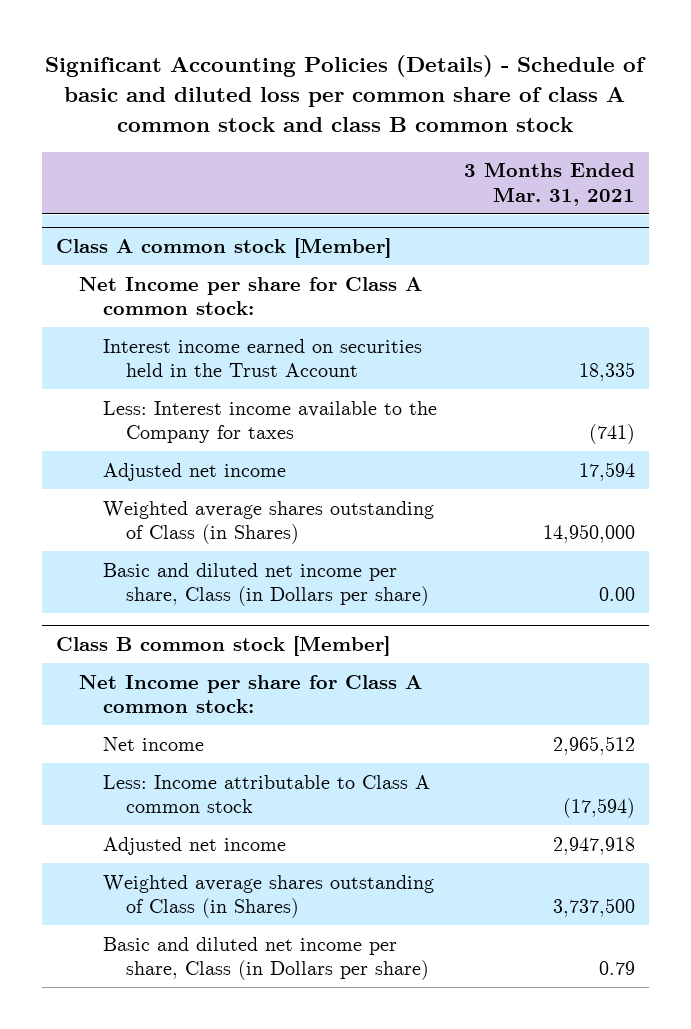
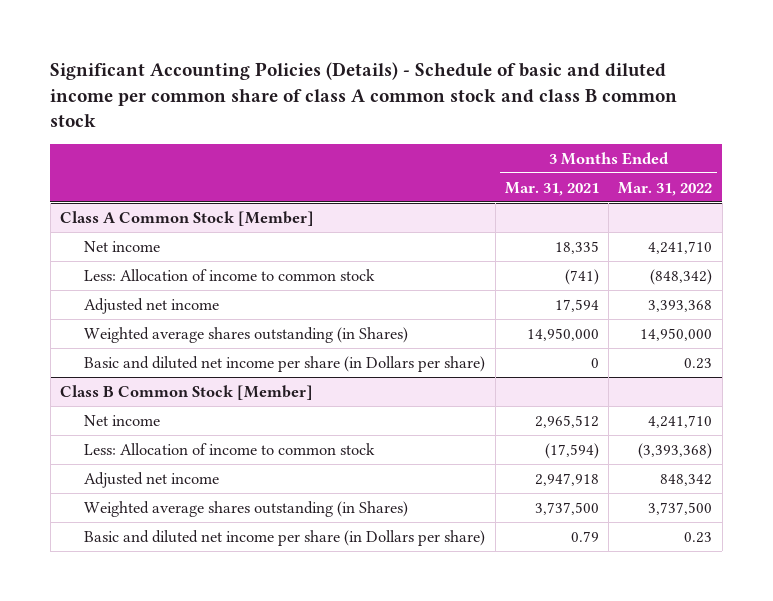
[45,55,647,133] Significant Accounting Policies (Details) - Schedule of basic and diluted loss per common share of class A common stock and class B common stock -> [50,62,678,128] Significant Accounting Policies (Details) - Schedule of basic and diluted income per common share of class A common stock and class B common stock
none -> [618,181,713,196] Mar. 31, 2022
[79,276,423,315] Net Income per share for Class A common stock: -> none
[55,237,391,258] Class A common stock [Member] -> [60,210,315,226] Class A Common Stock [Member]
[102,338,422,377] Interest income earned on securities held in the Trust Account -> [84,240,161,252] Net income
[102,400,437,443] Less: Interest income available to the Company for taxes -> [84,268,376,281] Less: Allocation of income to common stock
[79,674,423,713] Net Income per share for Class A common stock: -> none
[102,500,434,544] Weighted average shares outstanding of Class (in Shares) -> [84,326,409,343] Weighted average shares outstanding (in Shares)
[102,562,430,606] Basic and diluted net income per share, Class (in Dollars per share) -> [84,355,486,372] Basic and diluted net income per share (in Dollars per share)
[598,586,635,601] 0.00 -> [590,357,599,368] 0
[55,635,390,656] Class B common stock [Member] -> [60,384,314,400] Class B Common Stock [Member]
[102,774,430,813] Less: Income attributable to Class A common stock -> [84,442,376,455] Less: Allocation of income to common stock
[102,874,434,918] Weighted average shares outstanding of Class (in Shares) -> [84,500,409,517] Weighted average shares outstanding (in Shares)
[102,936,430,980] Basic and diluted net income per share, Class (in Dollars per share) -> [84,529,486,546] Basic and diluted net income per share (in Dollars per share)

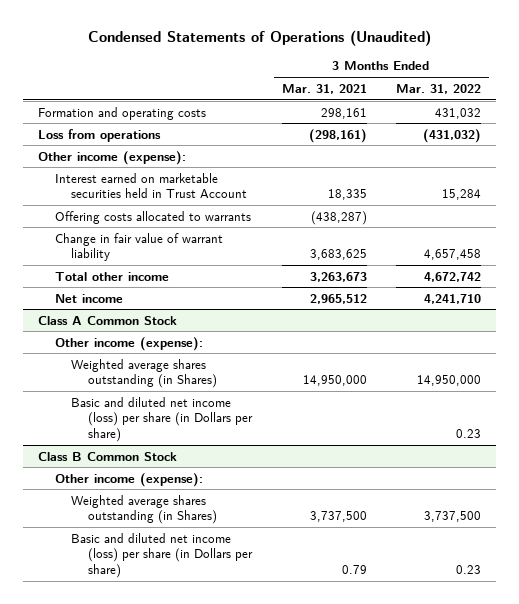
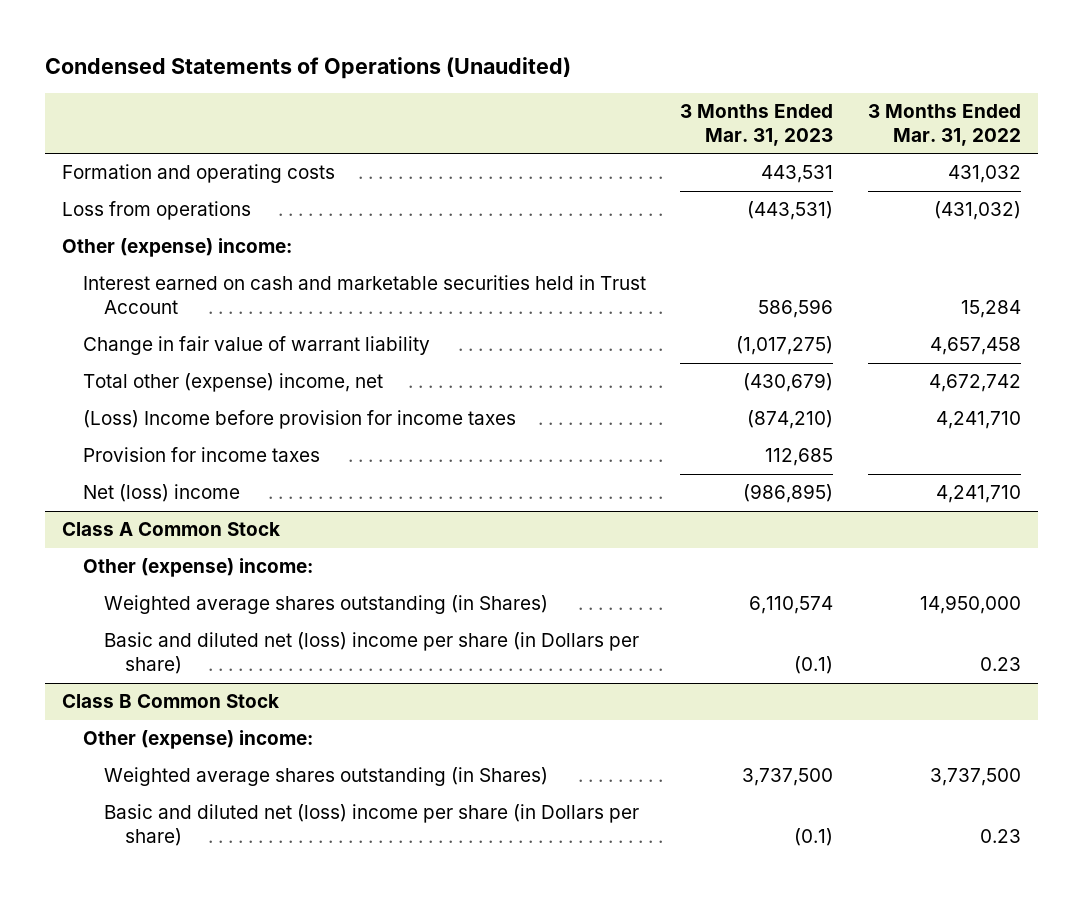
[281,83,367,94] Mar. 31, 2021 -> none
none -> [680,103,834,147] 3 Months Ended Mar. 31, 2023
[54,210,251,224] Offering costs allocated to warrants -> none
[37,150,186,165] Other income (expense): -> [61,238,292,258] Other (expense) income:
[54,172,248,199] Interest earned on marketable securities held in Trust Account -> [82,275,646,315] Interest earned on cash and marketable securities held in Trust Account
[54,271,169,281] Total other income -> [82,373,383,393] Total other (expense) income, net
none -> [82,410,516,430] (Loss) Income before provision for income taxes
none -> [82,447,320,463] Provision for income taxes
[54,293,123,303] Net income -> [82,484,240,503] Net (loss) income
[54,336,203,351] Other income (expense): -> [82,558,313,578] Other (expense) income:
[71,396,253,442] Basic and diluted net income (loss) per share (in Dollars per share) -> [103,632,639,675] Basic and diluted net (loss) income per share (in Dollars per share)
[54,472,203,487] Other income (expense): -> [82,730,313,750] Other (expense) income:
[71,532,253,578] Basic and diluted net income (loss) per share (in Dollars per share) -> [103,804,639,847] Basic and diluted net (loss) income per share (in Dollars per share)

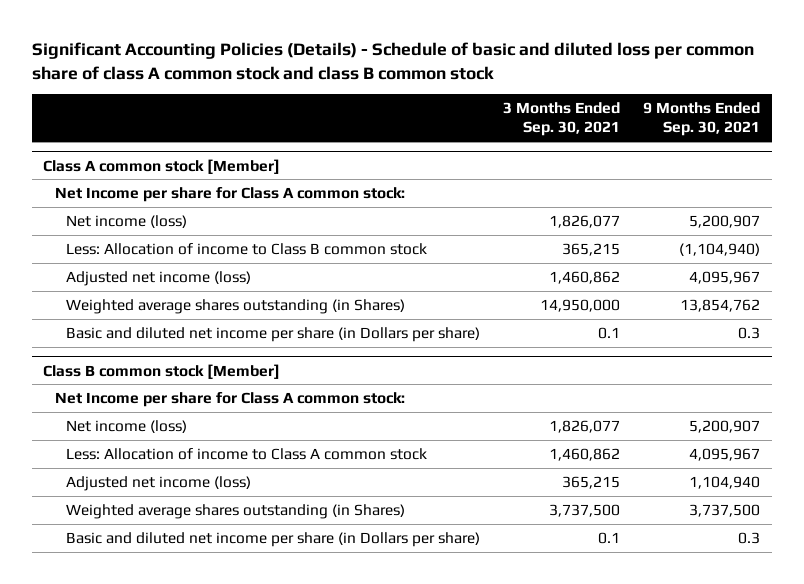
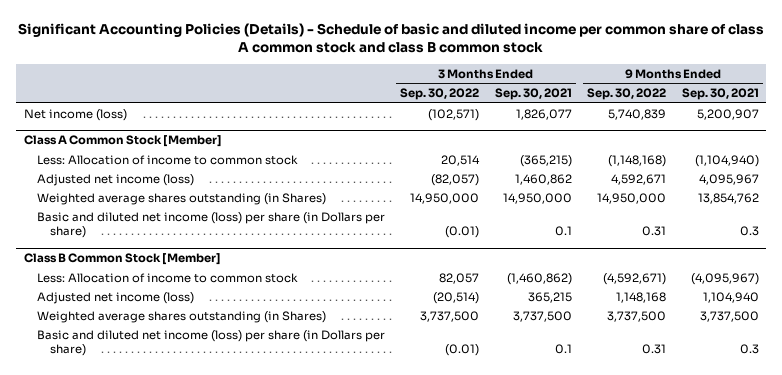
[31,42,754,80] Significant Accounting Policies (Details) - Schedule of basic and diluted loss per common share of class A common stock and class B common stock -> [18,23,765,54] Significant Accounting Policies (Details) - Schedule of basic and diluted income per common share of class A common stock and class B common stock
none -> [400,88,480,101] Sep. 30, 2022
none -> [587,88,667,101] Sep. 30, 2022
[43,158,281,174] Class A common stock [Member] -> none
[54,186,405,202] Net Income per share for Class A common stock: -> none
none -> [23,135,222,148] Class A Common Stock [Member]
[66,242,428,255] Less: Allocation of income to Class B common stock -> [36,154,298,165] Less: Allocation of income to common stock
[562,242,621,256] 365,215 -> [519,154,572,167] (365,215)
[54,391,405,407] Net Income per share for Class A common stock: -> none
[66,419,188,433] Net income (loss) -> none
[66,326,481,342] Basic and diluted net income per share (in Dollars per share) -> [36,211,385,239] Basic and diluted net income (loss) per share (in Dollars per share)
[43,363,281,379] Class B common stock [Member] -> [23,253,221,266] Class B Common Stock [Member]
[66,447,428,460] Less: Allocation of income to Class A common stock -> [36,272,298,283] Less: Allocation of income to common stock
[549,447,621,461] 1,460,862 -> [506,272,572,285] (1,460,862)
[689,447,761,461] 4,095,967 -> [690,272,759,285] (4,095,967)
[66,531,481,547] Basic and diluted net income per share (in Dollars per share) -> [36,329,385,357] Basic and diluted net income (loss) per share (in Dollars per share)

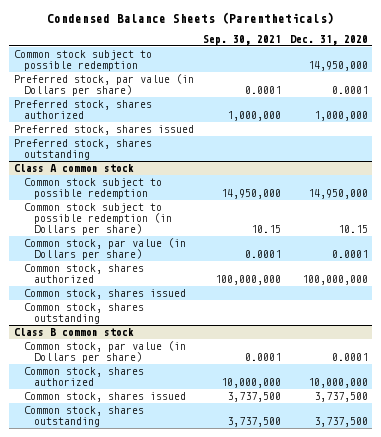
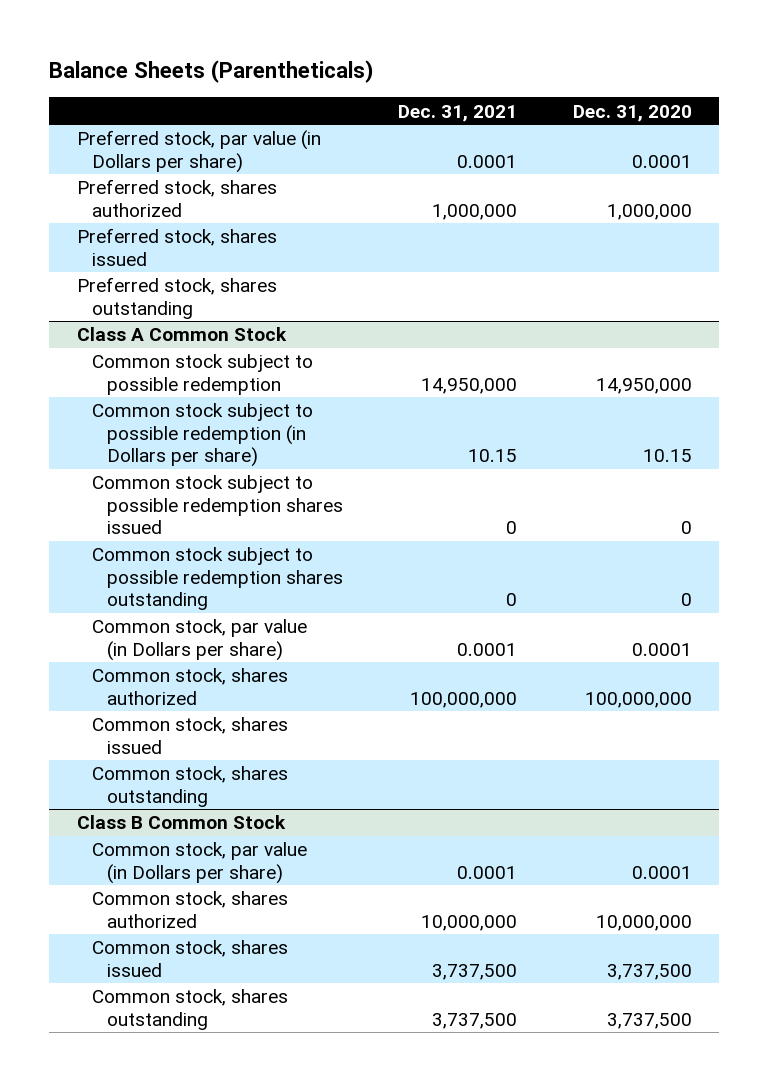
[46,11,334,24] Condensed Balance Sheets (Parentheticals) -> [48,60,374,84] Balance Sheets (Parentheticals)
[202,34,281,45] Sep. 30, 2021 -> none
none -> [398,104,518,122] Dec. 31, 2021
[13,50,152,72] Common stock subject to possible redemption -> none
[13,164,134,173] Class A common stock -> [76,327,287,342] Class A Common Stock
none -> [91,475,343,534] Common stock subject to possible redemption shares issued
none -> [91,547,343,610] Common stock subject to possible redemption shares outstanding
[13,328,134,337] Class B common stock -> [76,815,286,830] Class B Common Stock

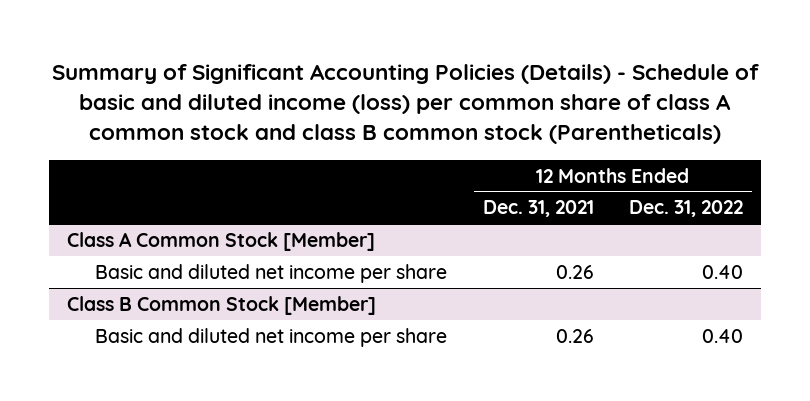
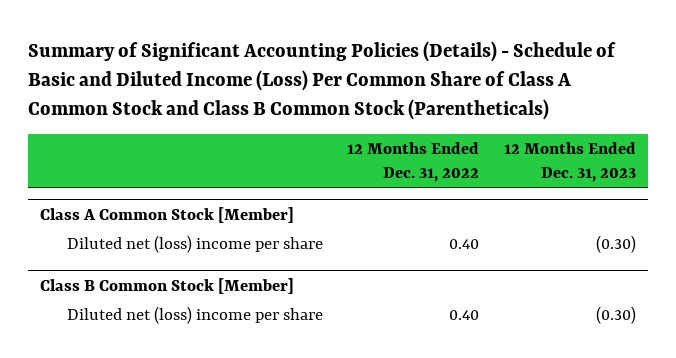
[51,63,759,145] Summary of Significant Accounting Policies (Details) - Schedule of basic and diluted income (loss) per common share of class A common stock and class B common stock (Parentheticals) -> [28,41,617,121] Summary of Significant Accounting Policies (Details) - Schedule of Basic and Diluted Income (Loss) Per Common Share of Class A Common Stock and Class B Common Stock (Parentheticals)
[482,200,594,218] Dec. 31, 2021 -> none
none -> [503,142,636,182] 12 Months Ended Dec. 31, 2023
[95,263,448,283] Basic and diluted net income per share -> [66,235,323,254] Diluted net (loss) income per share
[95,327,448,347] Basic and diluted net income per share -> [66,306,323,325] Diluted net (loss) income per share

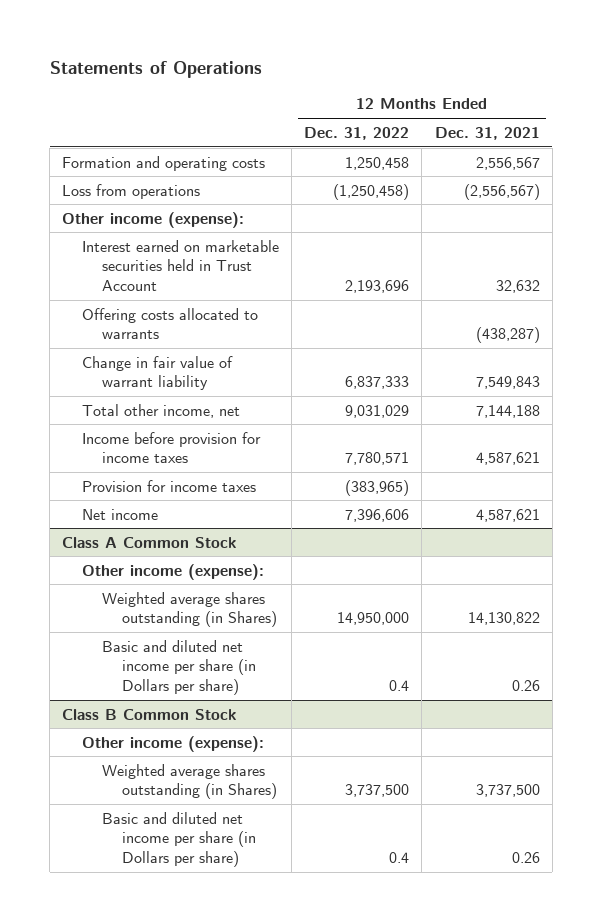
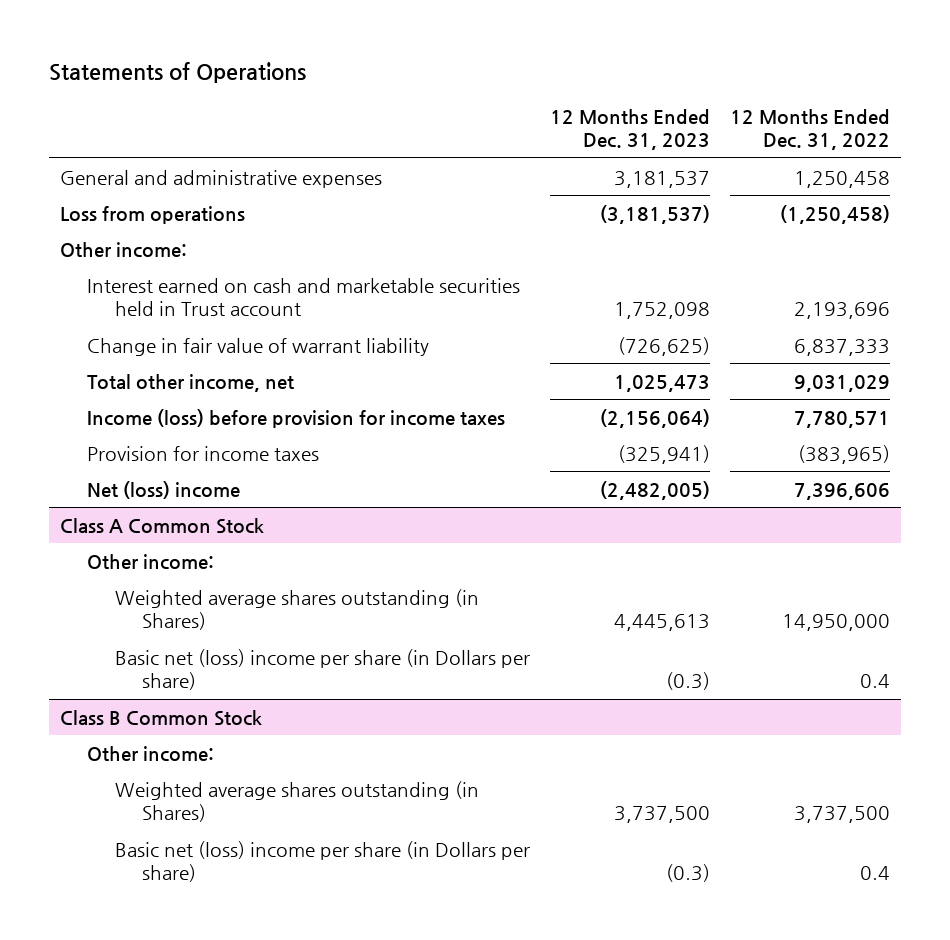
[434,126,540,140] Dec. 31, 2021 -> none
none -> [550,108,711,151] 12 Months Ended Dec. 31, 2023
[62,155,266,171] Formation and operating costs -> [59,169,382,188] General and administrative expenses
[82,307,259,340] Offering costs allocated to warrants -> none
[62,211,245,228] Other income (expense): -> [59,241,187,258] Other income:
[82,239,280,291] Interest earned on marketable securities held in Trust Account -> [87,277,521,317] Interest earned on cash and marketable securities held in Trust account
[82,431,262,464] Income before provision for income taxes -> [87,408,506,428] Income (loss) before provision for income taxes
[82,508,159,520] Net income -> [87,480,241,499] Net (loss) income
[82,563,265,580] Other income (expense): -> [87,553,215,570] Other income:
[102,639,257,695] Basic and diluted net income per share (in Dollars per share) -> [114,648,530,691] Basic net (loss) income per share (in Dollars per share)
[82,735,265,752] Other income (expense): -> [87,745,215,762] Other income:
[102,811,257,867] Basic and diluted net income per share (in Dollars per share) -> [114,840,530,883] Basic net (loss) income per share (in Dollars per share)

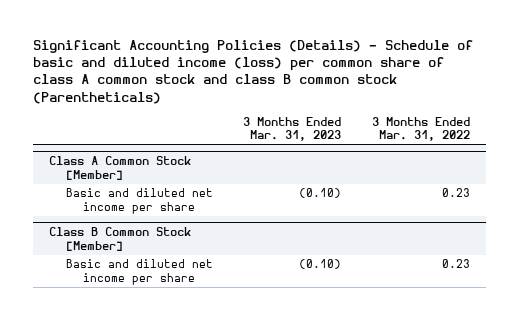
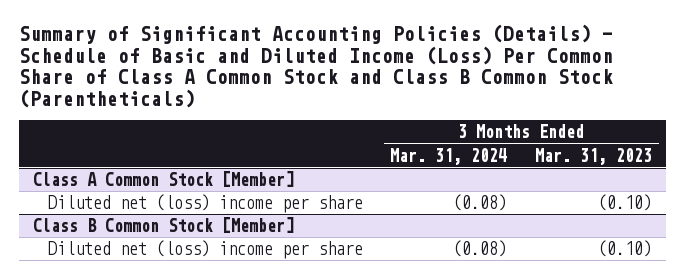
[33,40,474,104] Significant Accounting Policies (Details) - Schedule of basic and diluted income (loss) per common share of class A common stock and class B common stock (Parentheticals) -> [19,23,614,109] Summary of Significant Accounting Policies (Details) - Schedule of Basic and Diluted Income (Loss) Per Common Share of Class A Common Stock and Class B Common Stock (Parentheticals)
[372,116,471,142] 3 Months Ended Mar. 31, 2022 -> none
none -> [390,147,508,165] Mar. 31, 2024
[65,188,213,214] Basic and diluted net income per share -> [47,194,363,214] Diluted net (loss) income per share
[65,259,213,285] Basic and diluted net income per share -> [47,240,363,260] Diluted net (loss) income per share

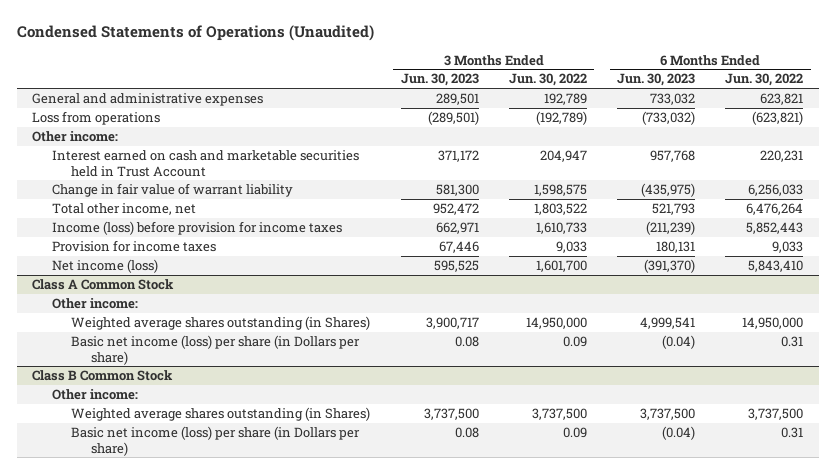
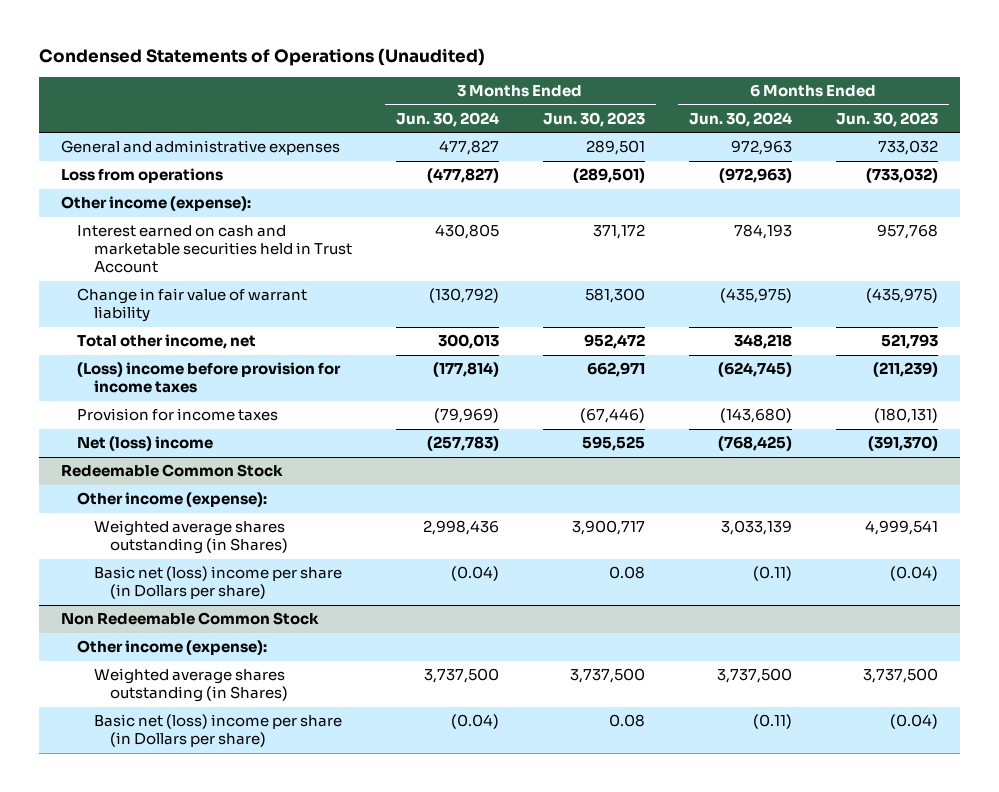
[508,73,587,87] Jun. 30, 2022 -> none
[725,73,804,87] Jun. 30, 2022 -> none
none -> [395,112,499,128] Jun. 30, 2024
none -> [688,112,792,128] Jun. 30, 2024
[32,131,119,143] Other income: -> [61,196,252,212] Other income (expense):
[32,279,175,291] Class A Common Stock -> none
[51,221,342,236] Income (loss) before provision for income taxes -> [77,362,342,394] (Loss) income before provision for income taxes
[438,241,479,254] 67,446 -> [579,408,645,424] (67,446)
[656,241,696,254] 180,131 -> [873,408,938,424] (180,131)
[51,259,158,274] Net income (loss) -> [77,436,214,452] Net (loss) income
none -> [61,464,284,478] Redeemable Common Stock
[51,298,138,310] Other income: -> [77,492,268,508] Other income (expense):
[32,370,174,382] Class B Common Stock -> none
[71,335,361,365] Basic net income (loss) per share (in Dollars per share) -> [93,566,342,600] Basic net (loss) income per share (in Dollars per share)
none -> [61,612,320,626] Non Redeemable Common Stock
[51,389,138,401] Other income: -> [77,640,268,656] Other income (expense):
[71,426,361,456] Basic net income (loss) per share (in Dollars per share) -> [93,714,342,748] Basic net (loss) income per share (in Dollars per share)

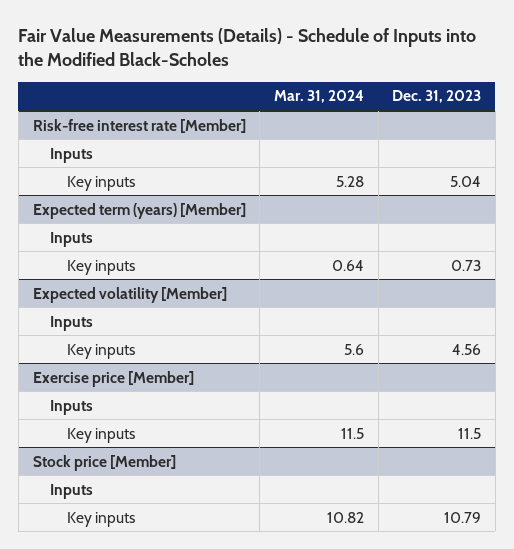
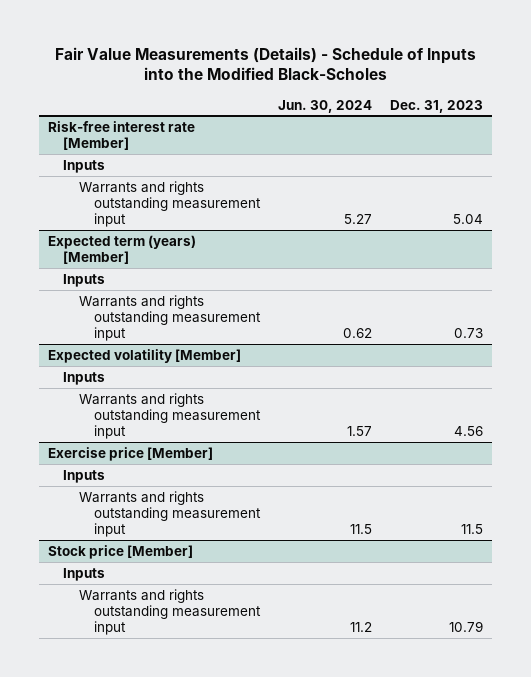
[273,90,364,104] Mar. 31, 2024 -> none
none -> [278,99,373,113] Jun. 30, 2024
[67,175,136,191] Key inputs -> [78,180,262,227] Warrants and rights outstanding measurement input
[67,259,136,275] Key inputs -> [78,294,262,341] Warrants and rights outstanding measurement input
[67,343,136,359] Key inputs -> [78,392,262,439] Warrants and rights outstanding measurement input
[67,427,136,443] Key inputs -> [78,490,262,537] Warrants and rights outstanding measurement input
[67,511,136,527] Key inputs -> [78,588,262,635] Warrants and rights outstanding measurement input

